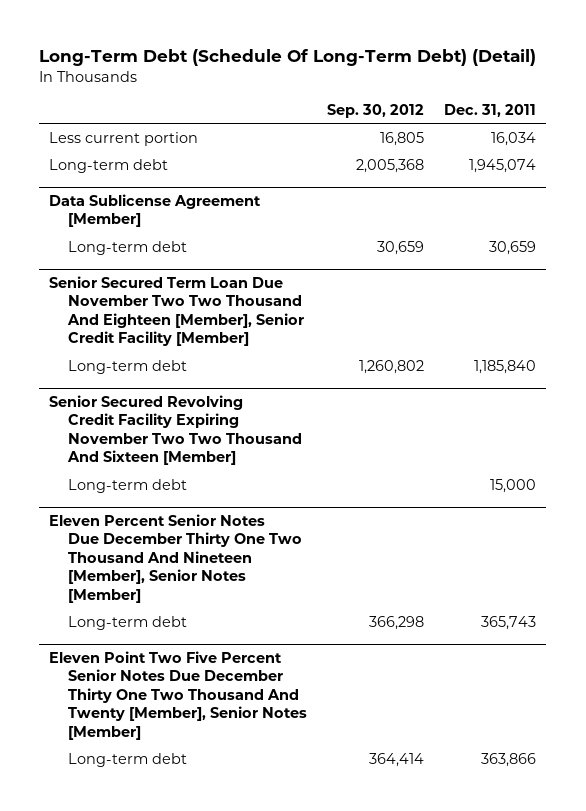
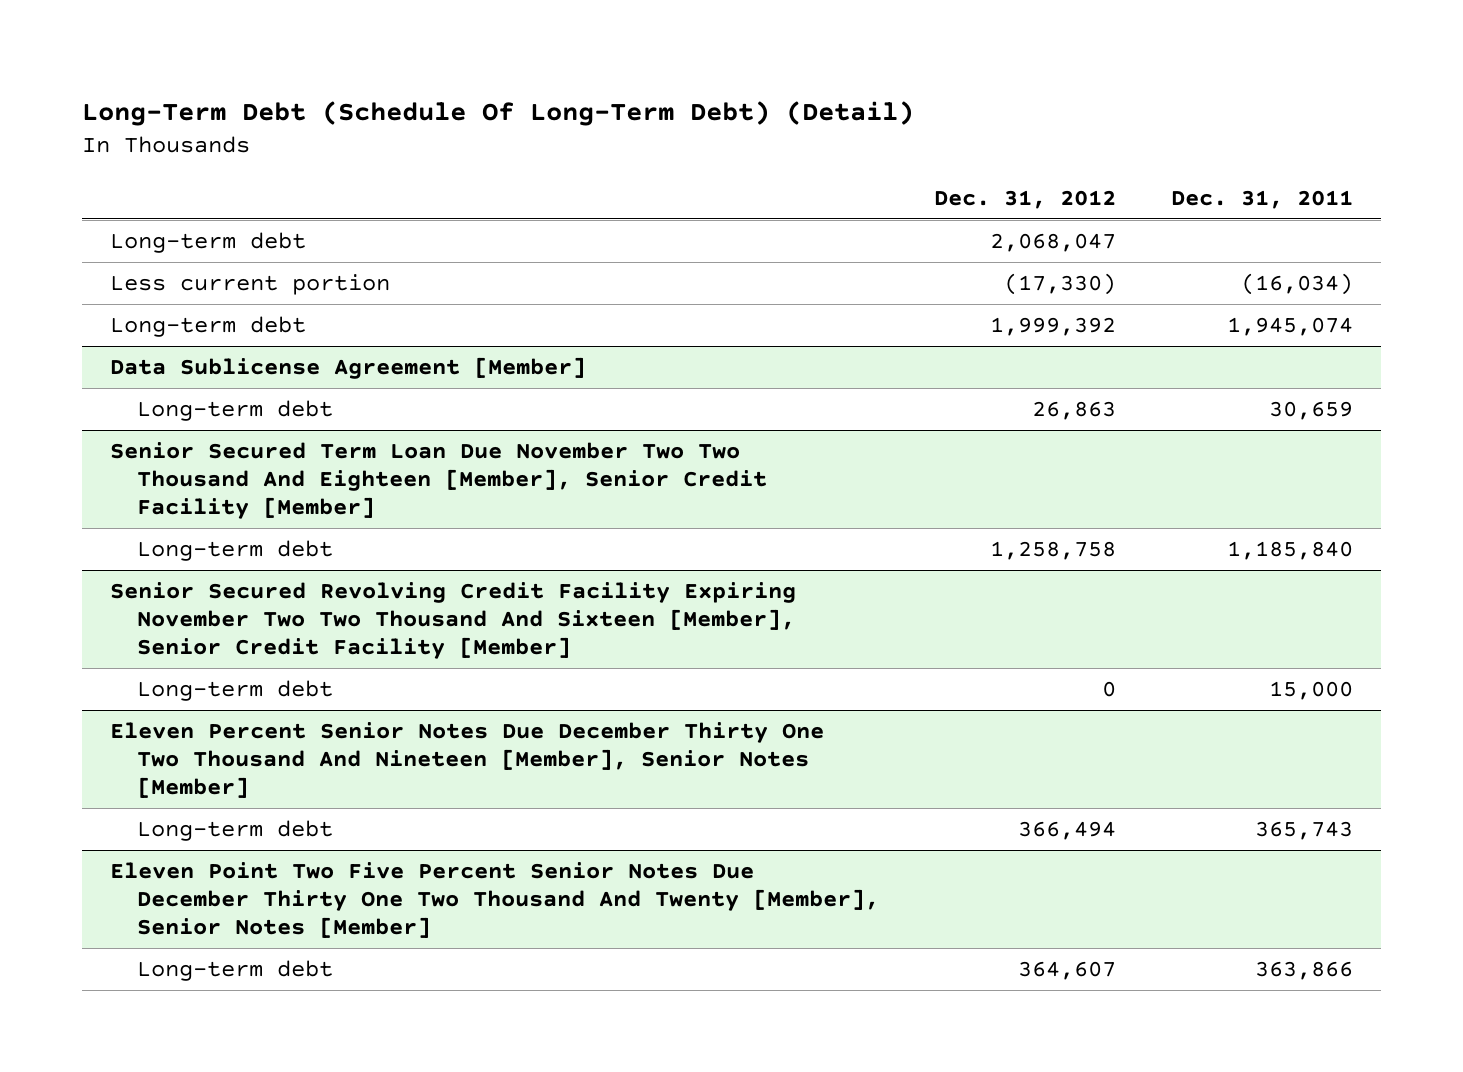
[327,103,425,118] Sep. 30, 2012 -> none
none -> [934,189,1117,209] Dec. 31, 2012
none -> [110,232,307,254] Long-term debt
[491,131,537,146] 16,034 -> [1241,273,1354,296] (16,034)
[49,394,303,466] Senior Secured Revolving Credit Facility Expiring November Two Two Thousand And Sixteen [Member] -> [110,582,797,659] Senior Secured Revolving Credit Facility Expiring November Two Two Thousand And Sixteen [Member], Senior Credit Facility [Member]

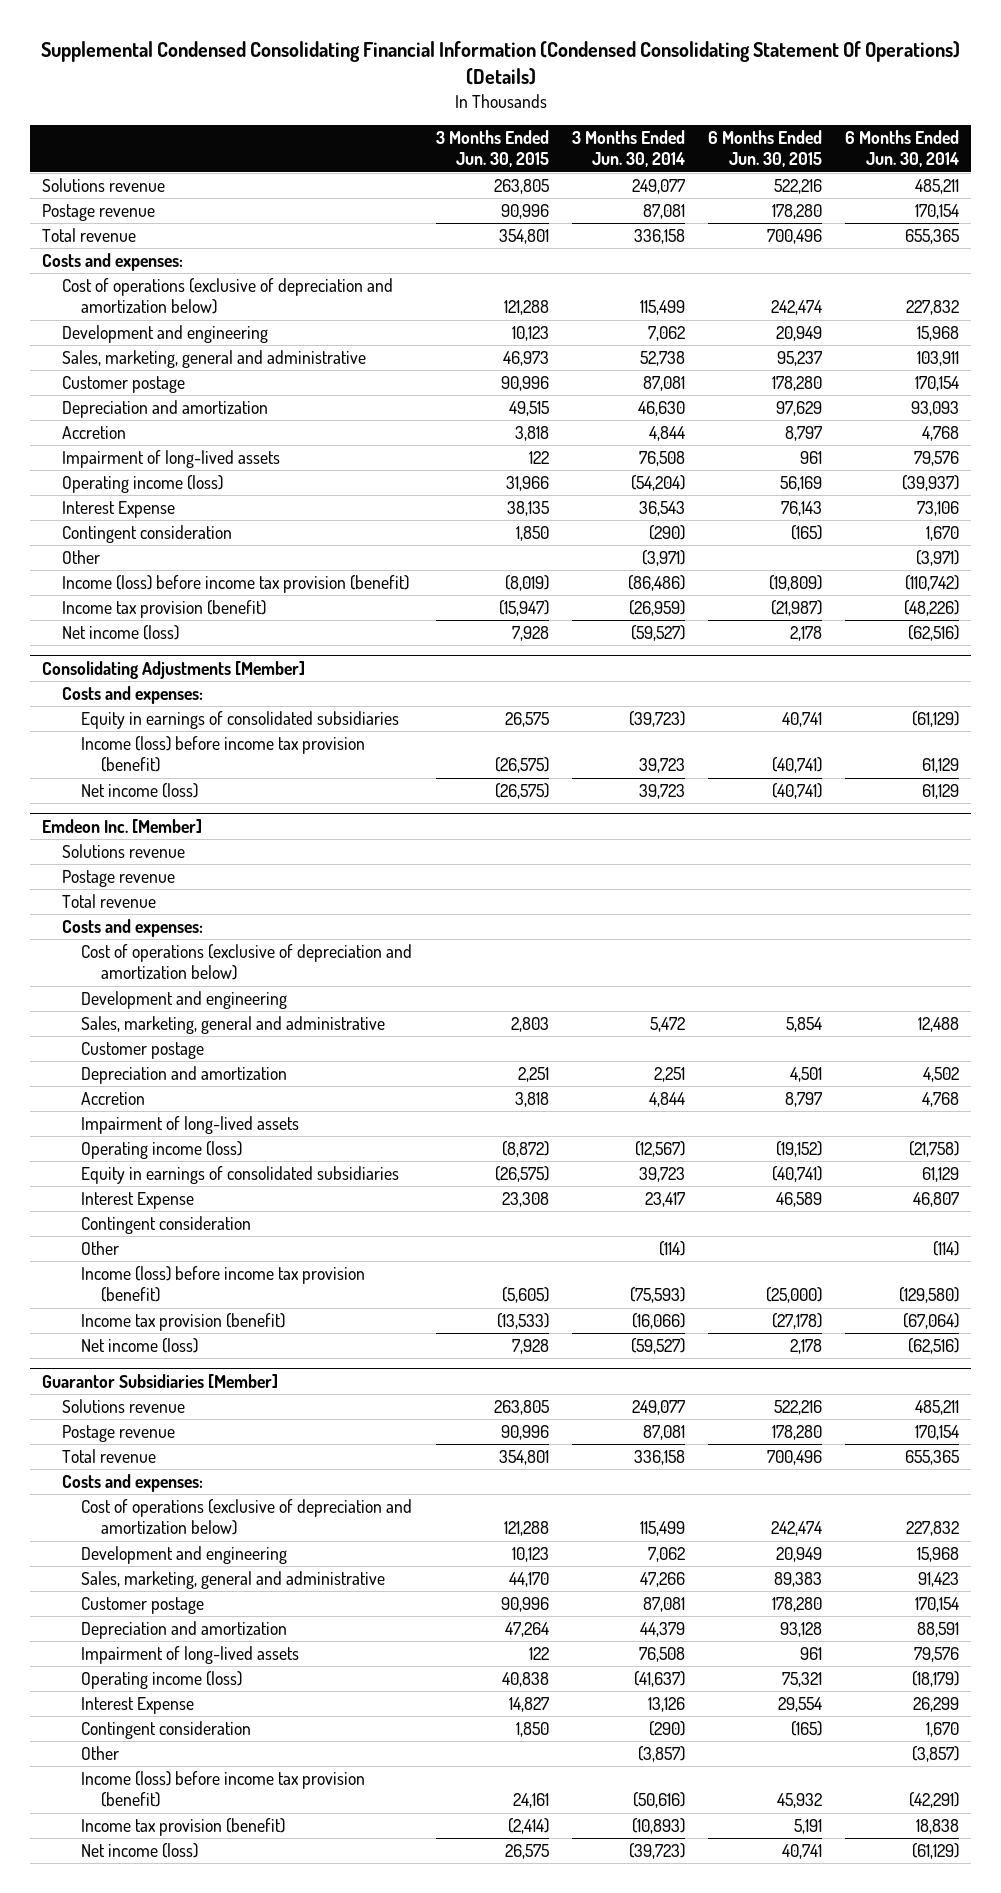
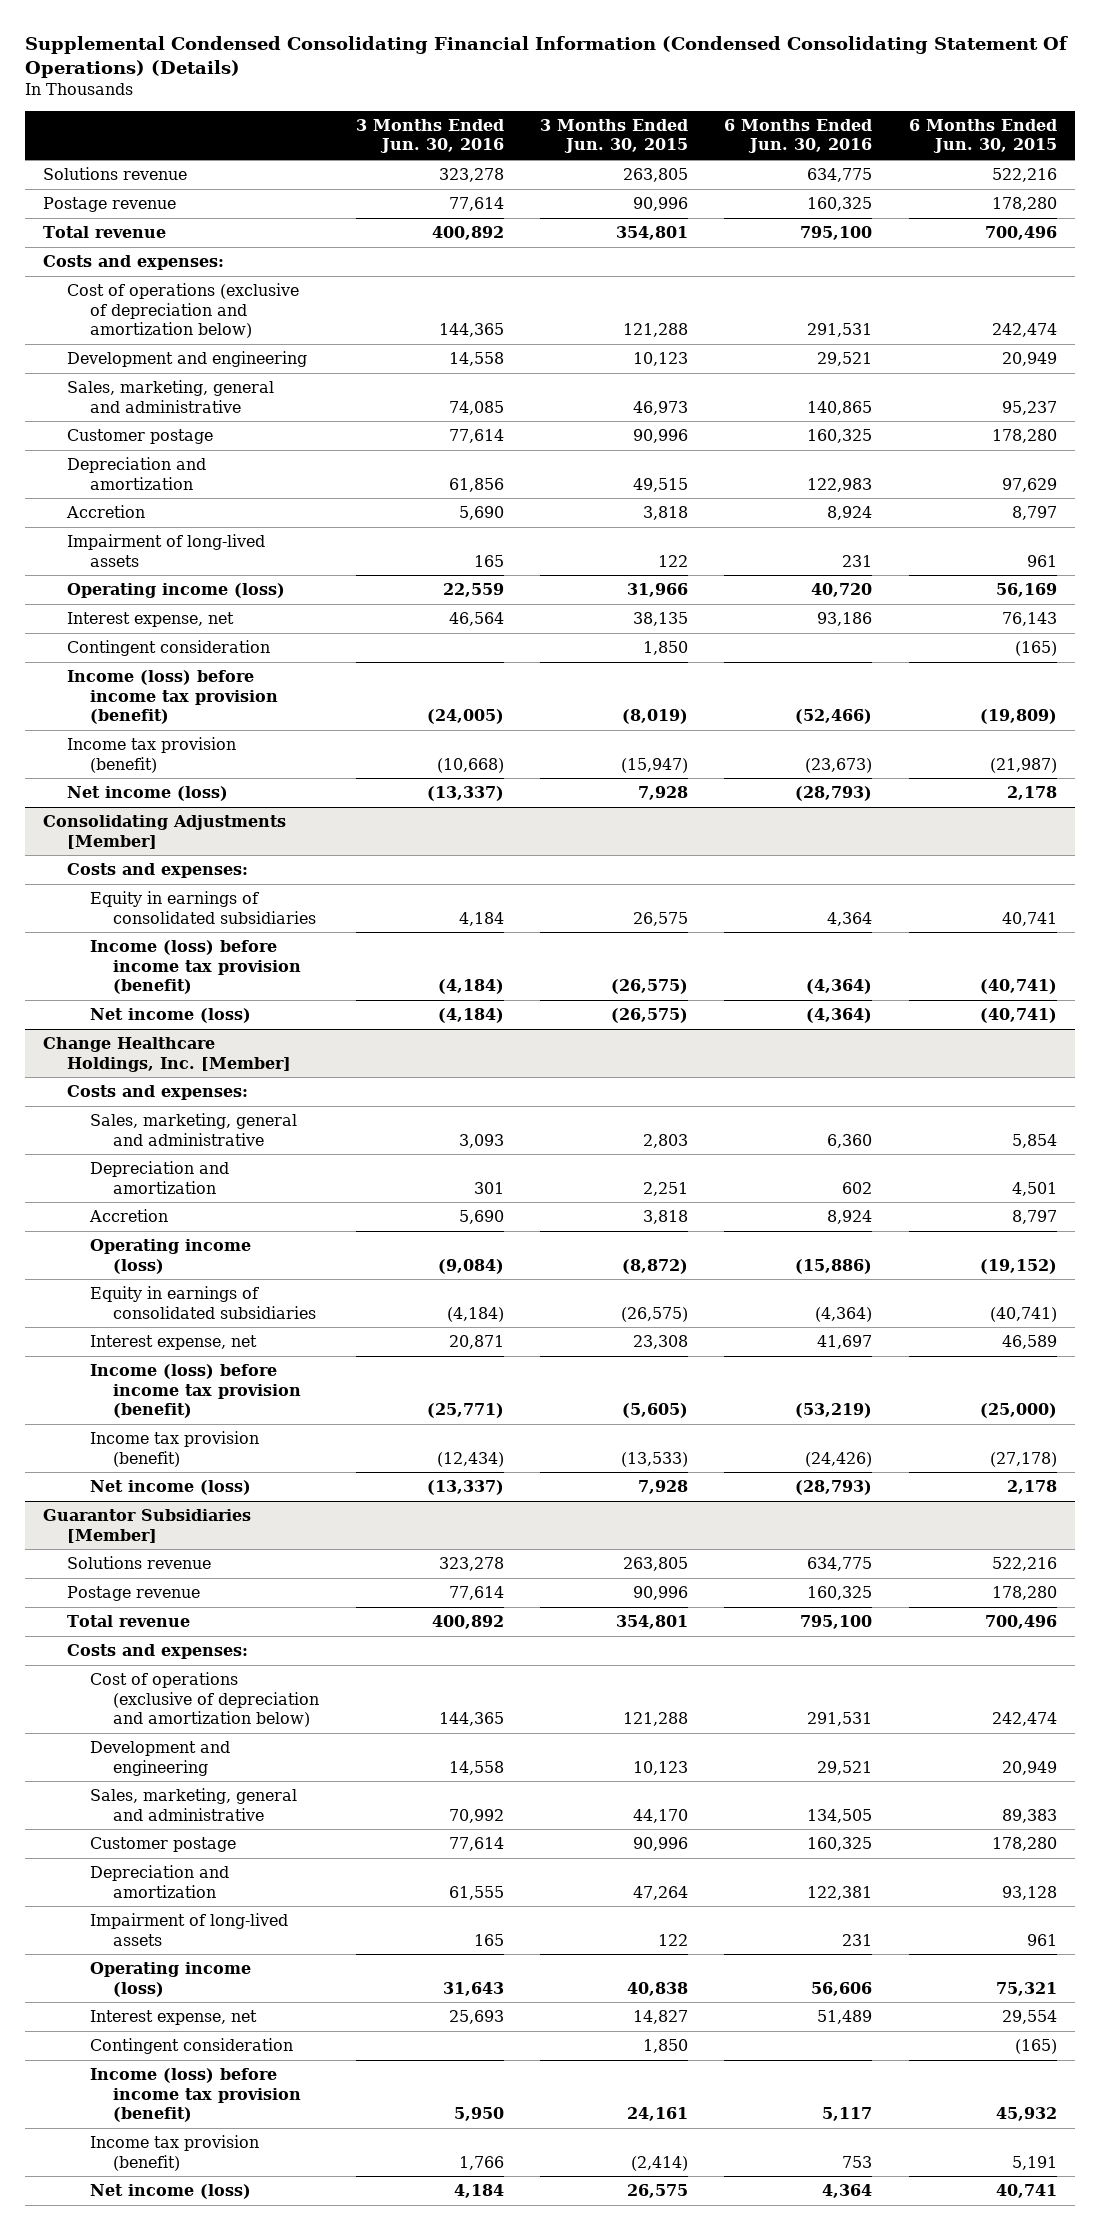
[571,130,685,168] 3 Months Ended Jun. 30, 2014 -> none
[845,130,960,168] 6 Months Ended Jun. 30, 2014 -> none
none -> [355,119,504,154] 3 Months Ended Jun. 30, 2016
none -> [724,119,873,154] 6 Months Ended Jun. 30, 2016
[61,501,175,519] Interest Expense -> [66,612,234,628] Interest expense, net
[61,550,100,565] Other -> none
[61,844,185,859] Solutions revenue -> none
[61,870,175,888] Postage revenue -> none
[61,894,156,909] Total revenue -> none
[41,818,202,833] Emdeon Inc. [Member] -> [43,1037,291,1072] Change Healthcare Holdings, Inc. [Member]
[81,944,413,981] Cost of operations (exclusive of depreciation and amortization below) -> none
[81,991,288,1010] Development and engineering -> none
[81,1042,205,1060] Customer postage -> none
[81,1116,300,1135] Impairment of long-lived assets -> none
[81,1216,252,1235] Contingent consideration -> none
[81,1241,120,1256] Other -> none
[81,1192,195,1210] Interest Expense -> [90,1335,258,1351] Interest expense, net
[81,1697,195,1715] Interest Expense -> [90,2010,258,2026] Interest expense, net
[81,1746,120,1761] Other -> none

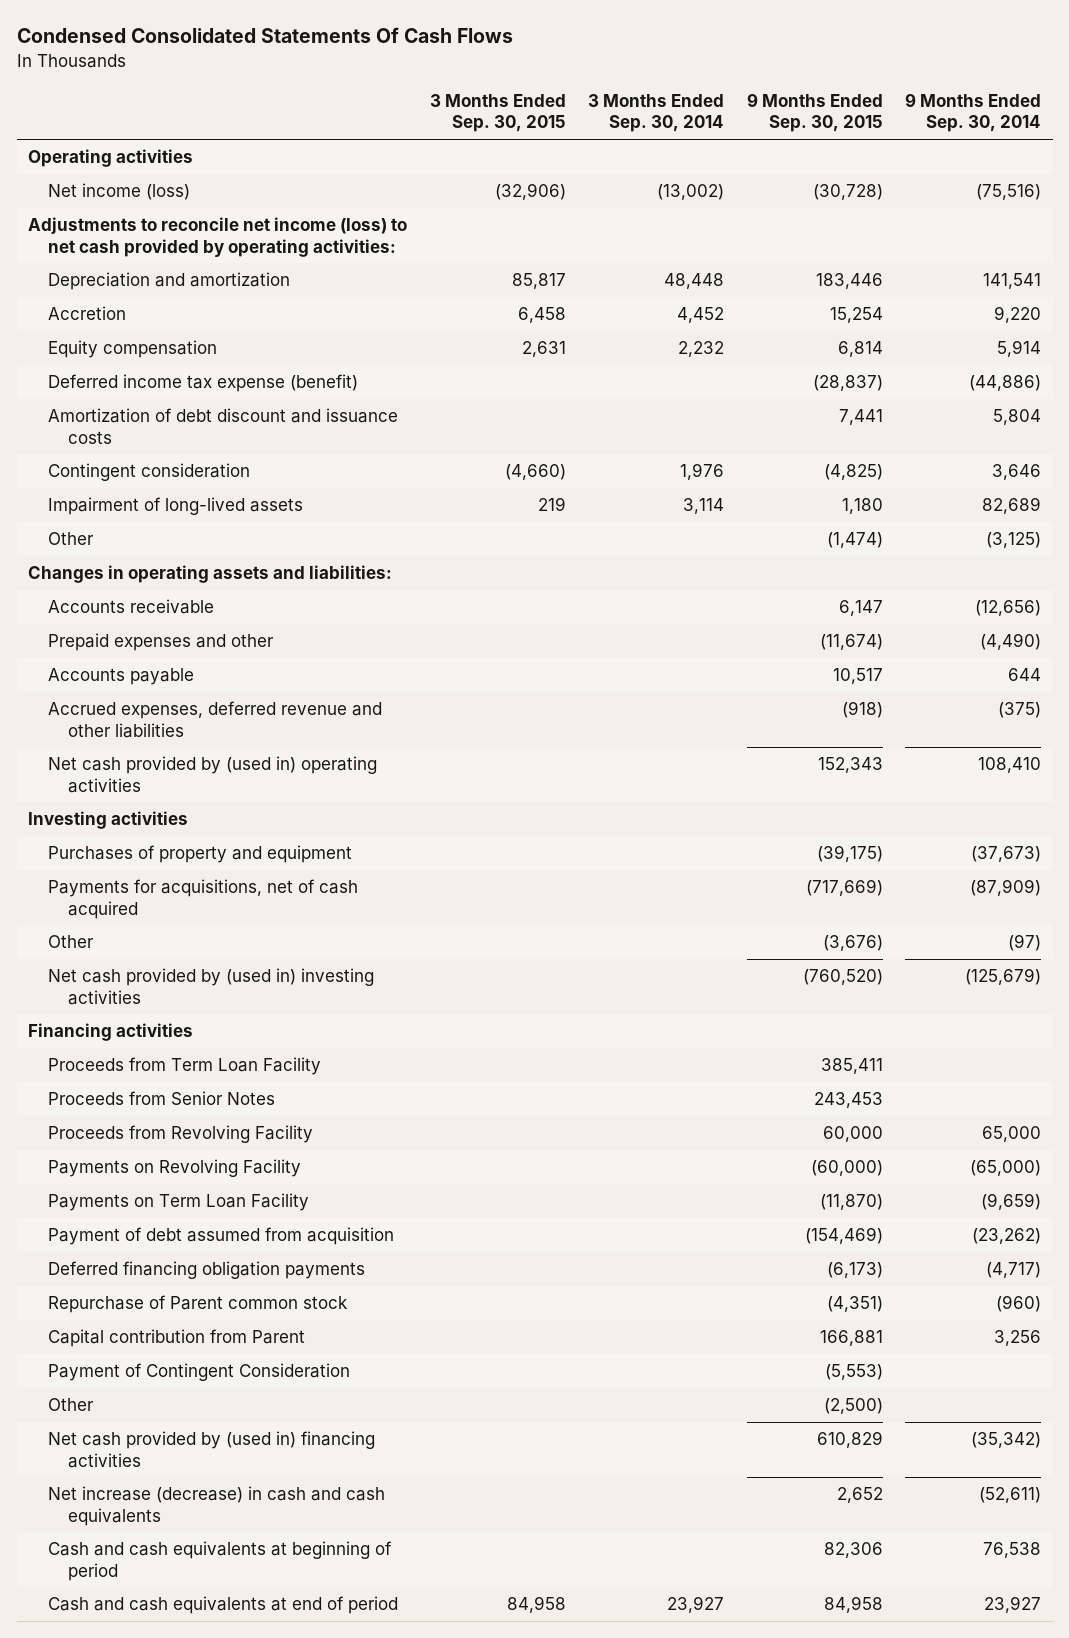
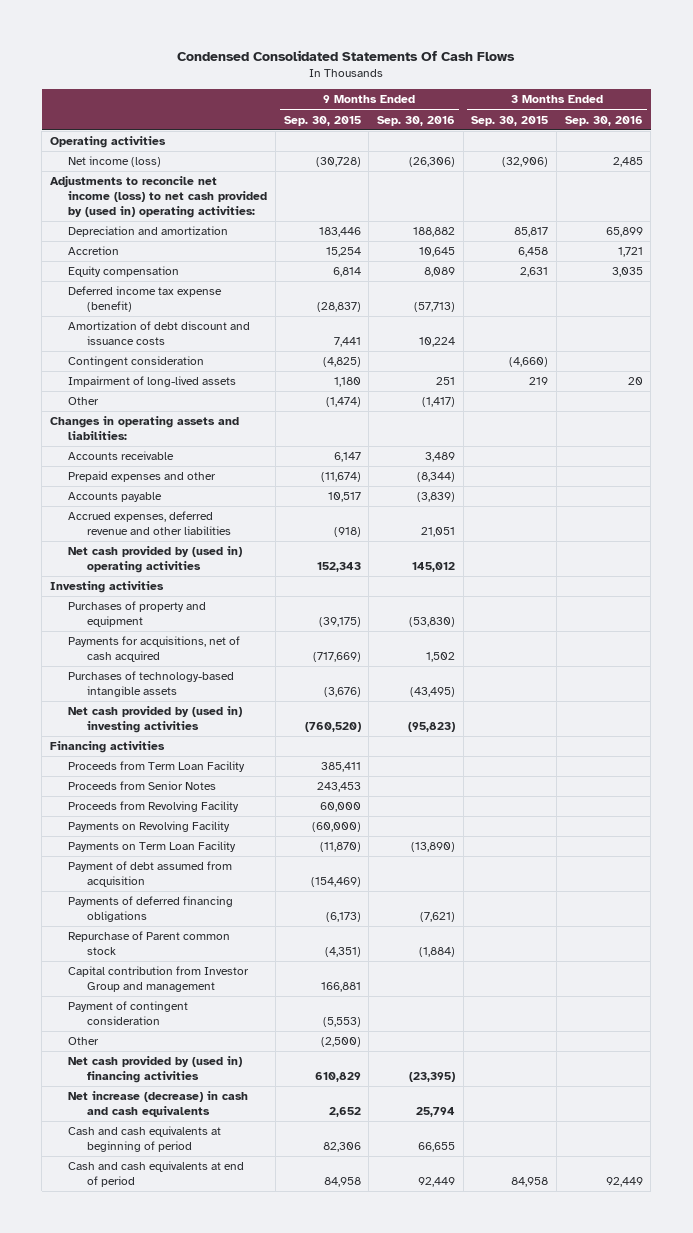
[588,94,725,133] 3 Months Ended Sep. 30, 2014 -> none
[905,93,1042,133] 9 Months Ended Sep. 30, 2014 -> none
none -> [377,115,456,126] Sep. 30, 2016
none -> [564,115,643,126] Sep. 30, 2016
[28,217,408,257] Adjustments to reconcile net income (loss) to net cash provided by operating activities: -> [49,176,268,218] Adjustments to reconcile net income (loss) to net cash provided by (used in) operating activities:
[47,935,94,949] Other -> [68,671,235,698] Purchases of technology-based intangible assets
[47,1261,365,1280] Deferred financing obligation payments -> [68,896,234,923] Payments of deferred financing obligations
[47,1329,305,1348] Capital contribution from Parent -> [68,966,250,993] Capital contribution from Investor Group and management
[47,1363,350,1382] Payment of Contingent Consideration -> [68,1001,189,1026] Payment of contingent consideration

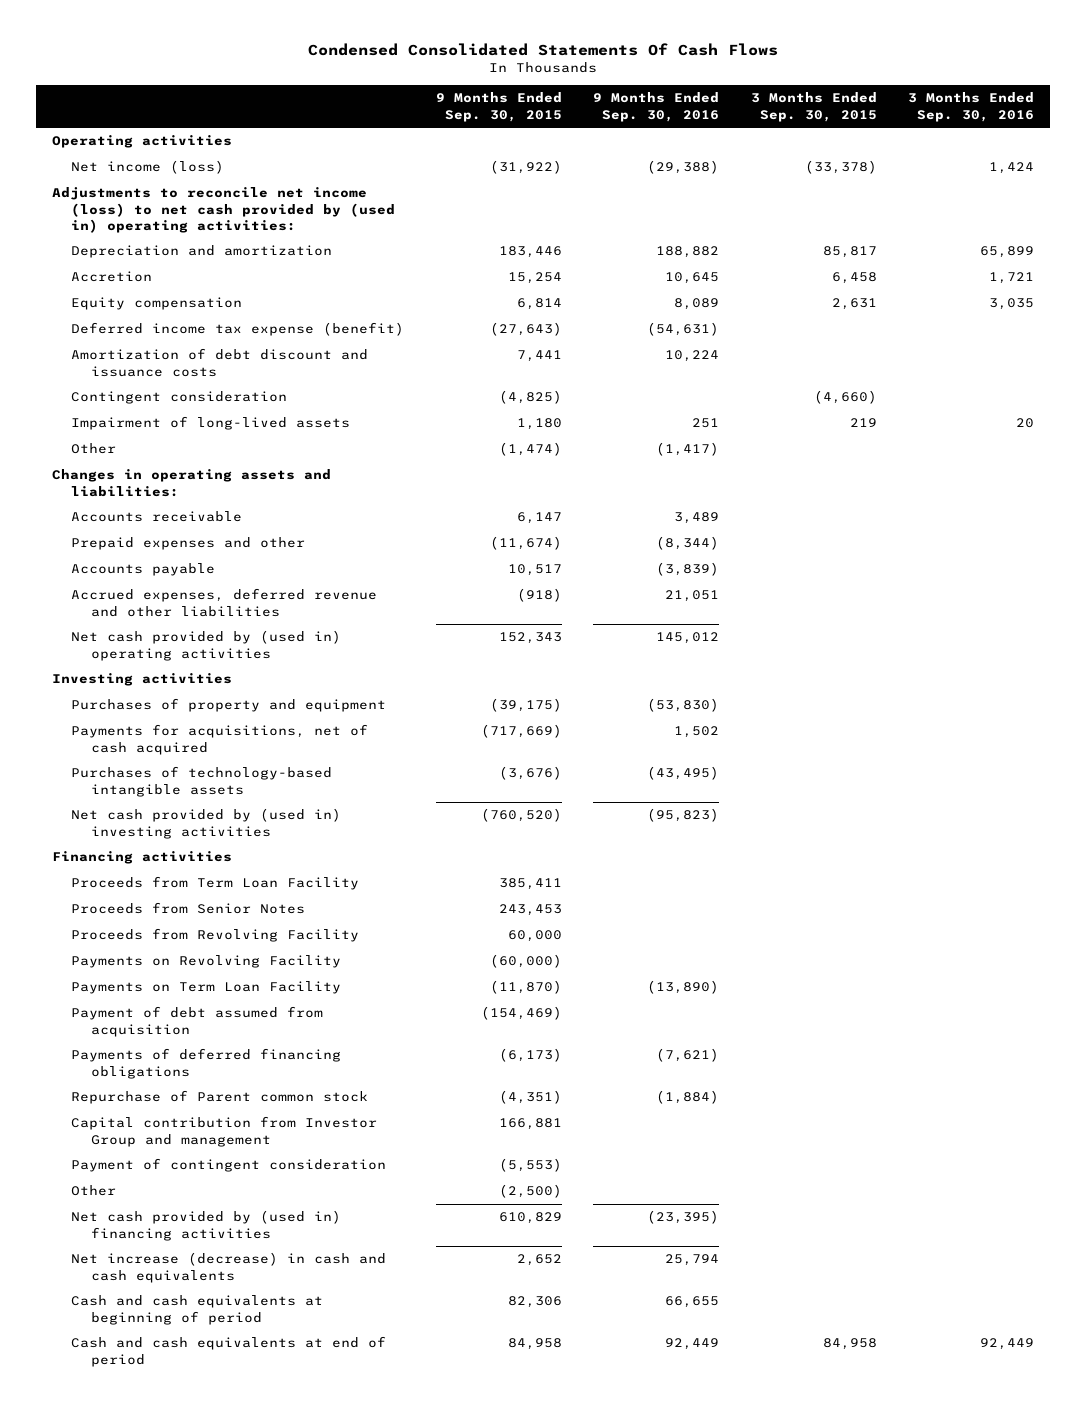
[315,157,361,168] (30,728) -> [489,160,562,175] (31,922)
[409,157,456,168] (26,306) -> [647,160,720,175] (29,388)
[502,157,549,168] (32,906) -> [804,160,877,175] (33,378)
[612,157,643,168] 2,485 -> [989,162,1035,175] 1,424
[316,302,361,313] (28,837) -> [489,322,562,337] (27,643)
[414,302,456,313] (57,713) -> [647,322,720,337] (54,631)

